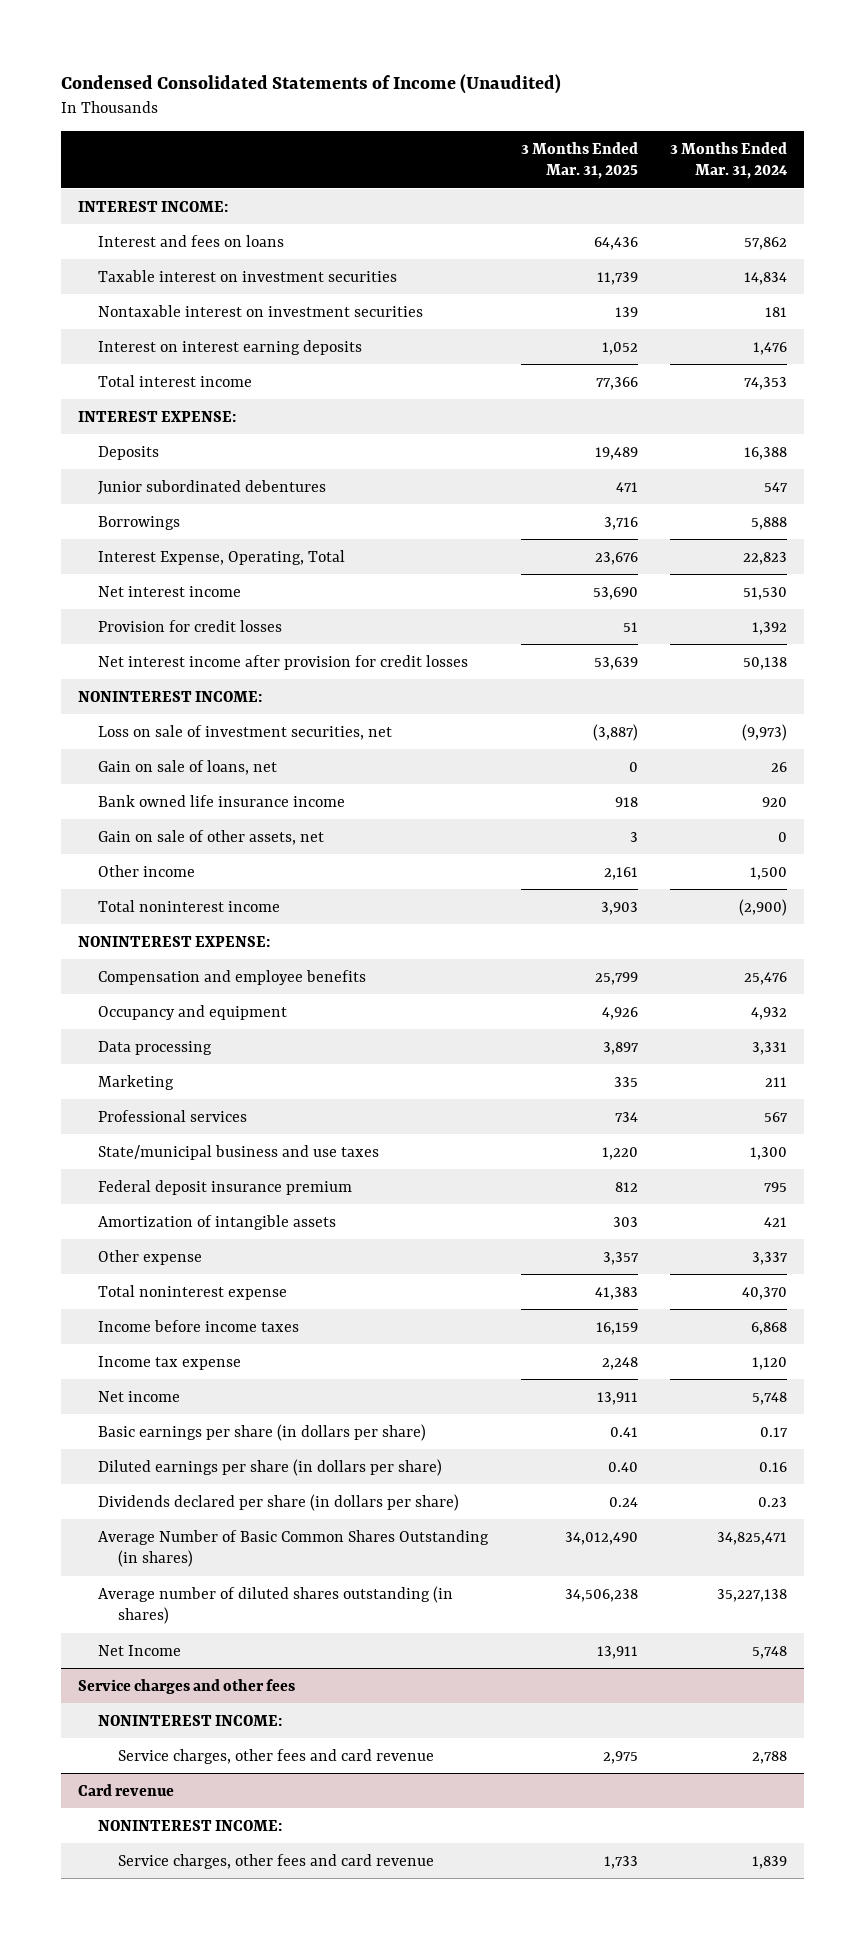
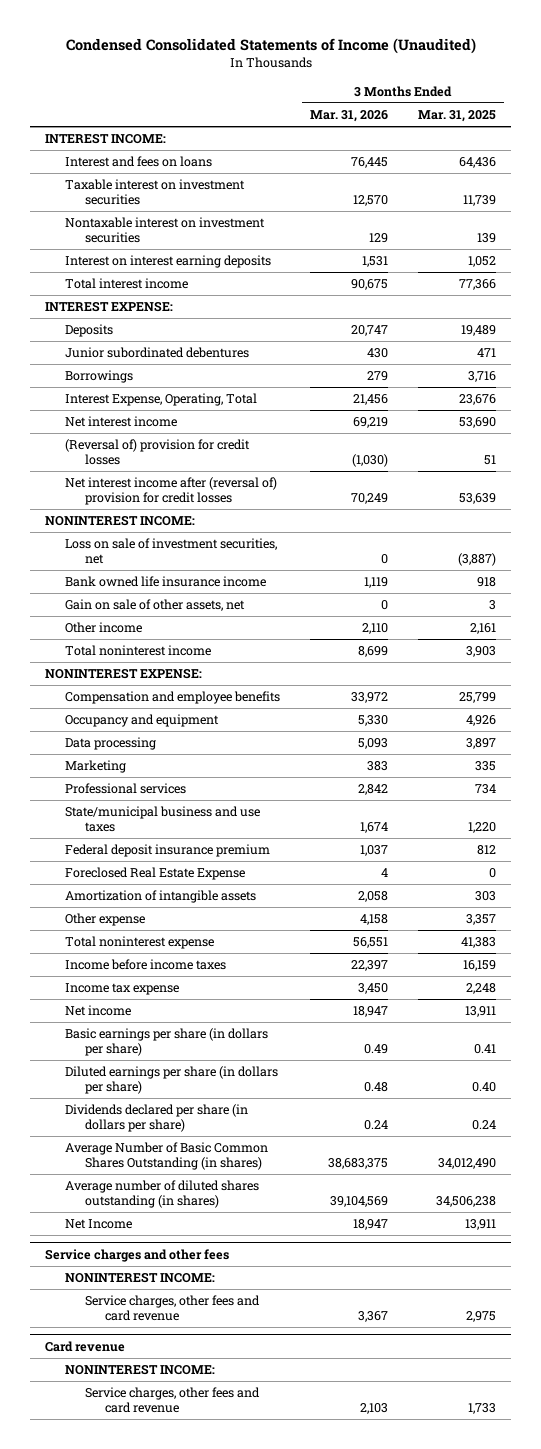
[670,141,789,180] 3 Months Ended Mar. 31, 2024 -> none
none -> [309,110,388,123] Mar. 31, 2026
[97,619,282,632] Provision for credit losses -> [64,439,250,466] (Reversal of) provision for credit losses
[97,654,468,670] Net interest income after provision for credit losses -> [64,477,277,506] Net interest income after (reversal of) provision for credit losses
[97,759,277,775] Gain on sale of loans, net -> none
none -> [64,867,245,881] Foreclosed Real Estate Expense

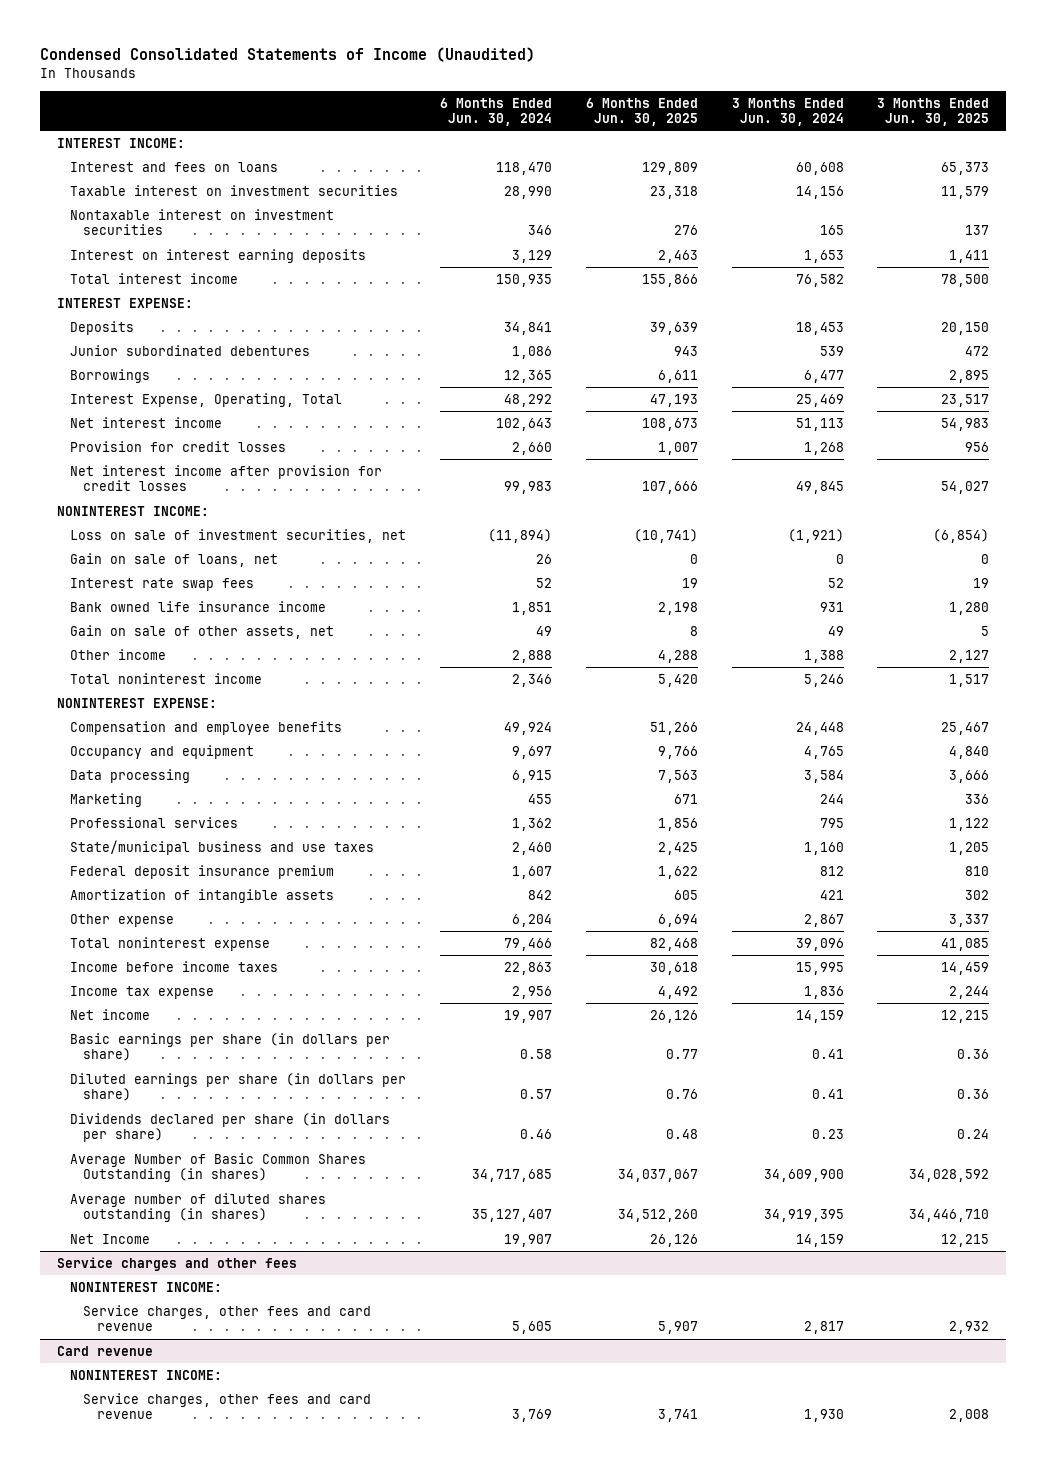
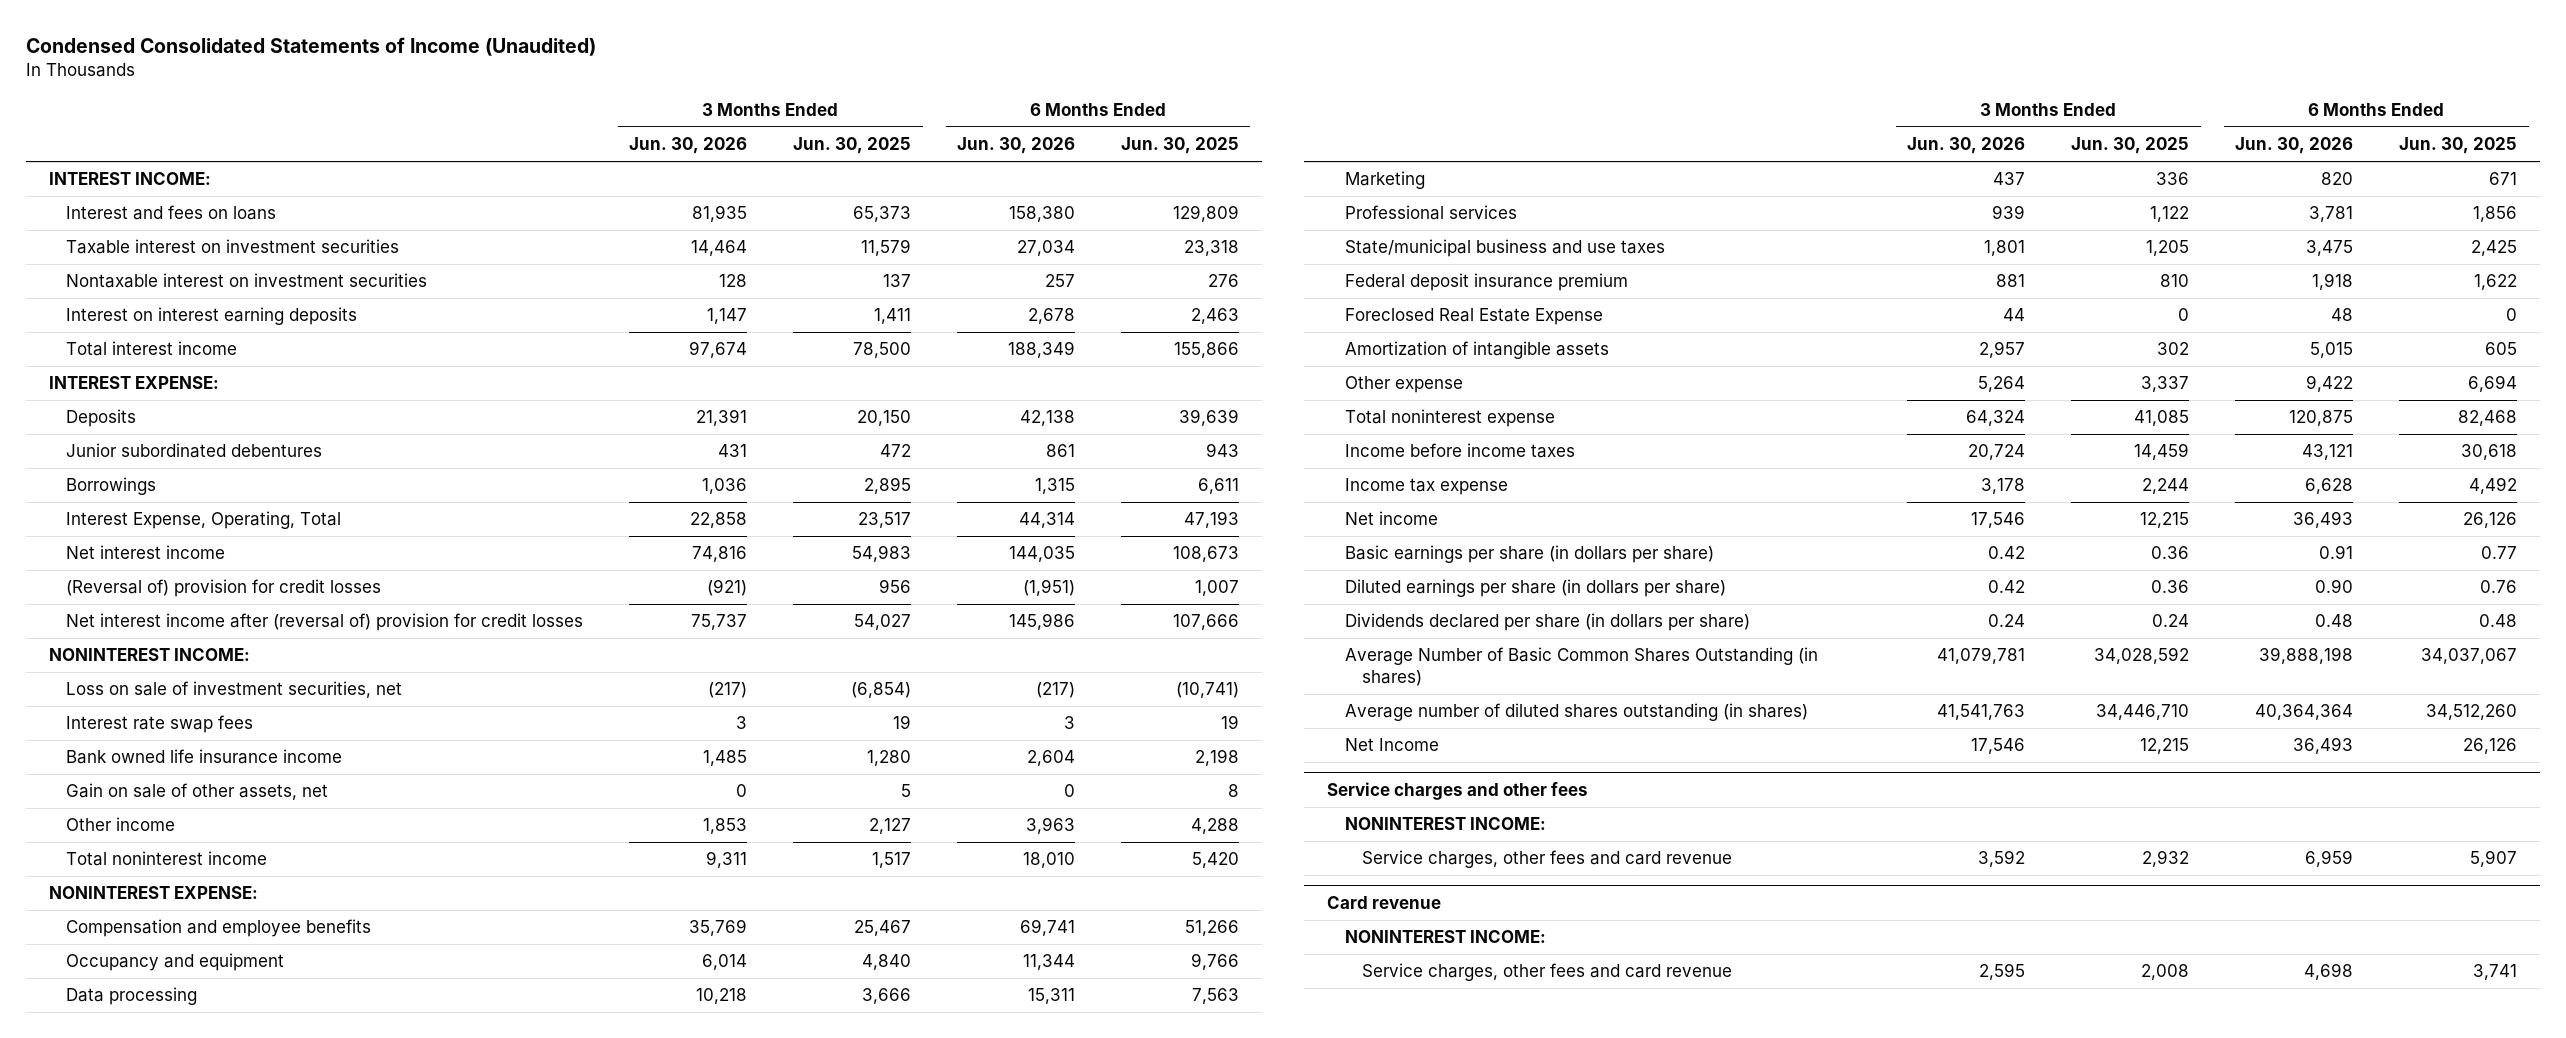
[439,97,552,127] 6 Months Ended Jun. 30, 2024 -> none
[731,97,844,127] 3 Months Ended Jun. 30, 2024 -> none
none -> [629,137,748,155] Jun. 30, 2026
none -> [957,137,1076,155] Jun. 30, 2026
[70,440,287,452] Provision for credit losses -> [66,579,382,598] (Reversal of) provision for credit losses
[70,464,383,492] Net interest income after provision for credit losses -> [66,613,584,632] Net interest income after (reversal of) provision for credit losses
[70,552,279,567] Gain on sale of loans, net -> none
none -> [1344,308,1603,326] Foreclosed Real Estate Expense

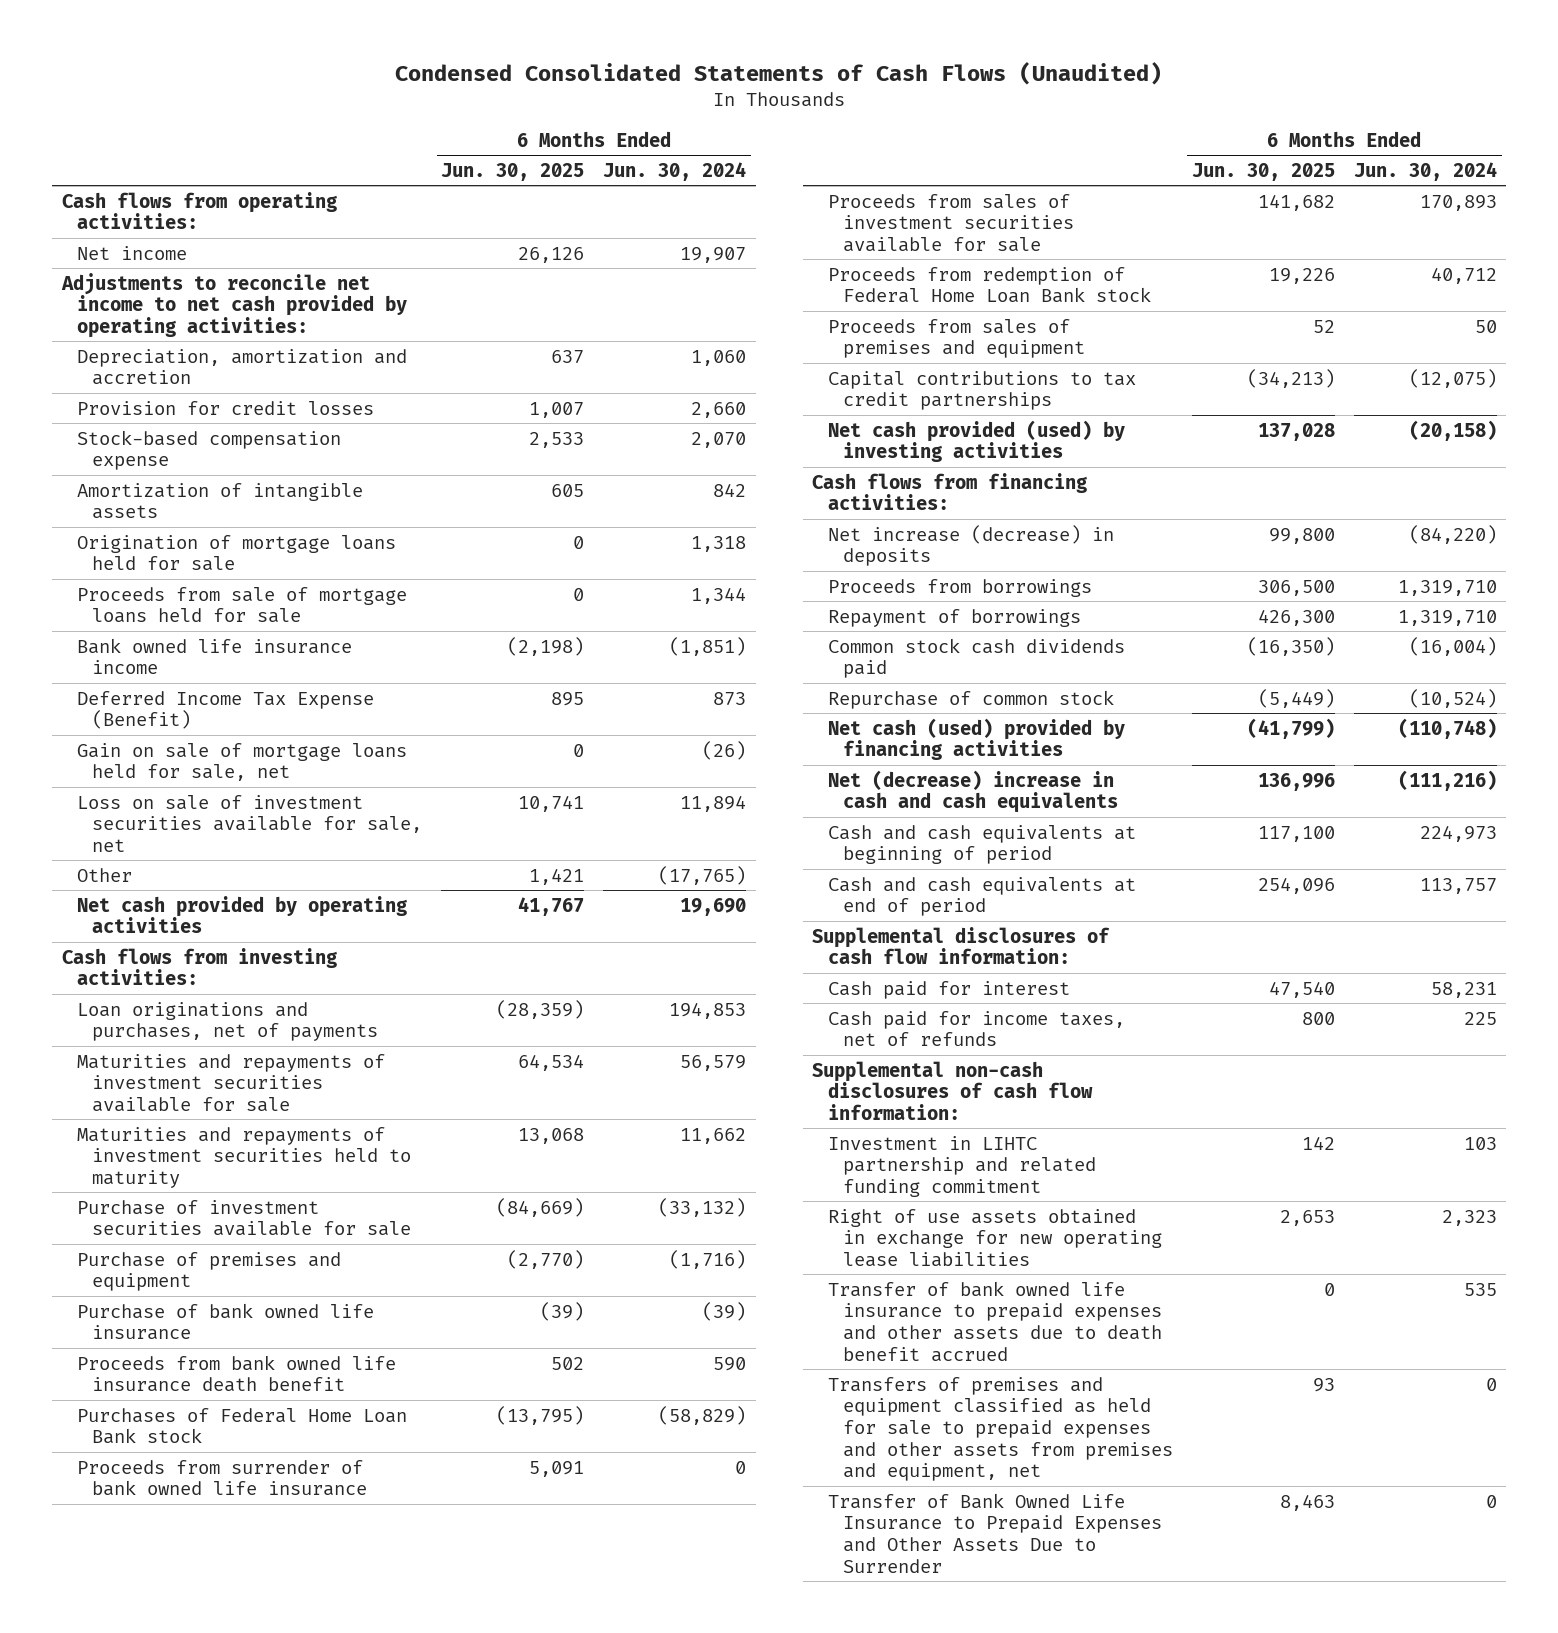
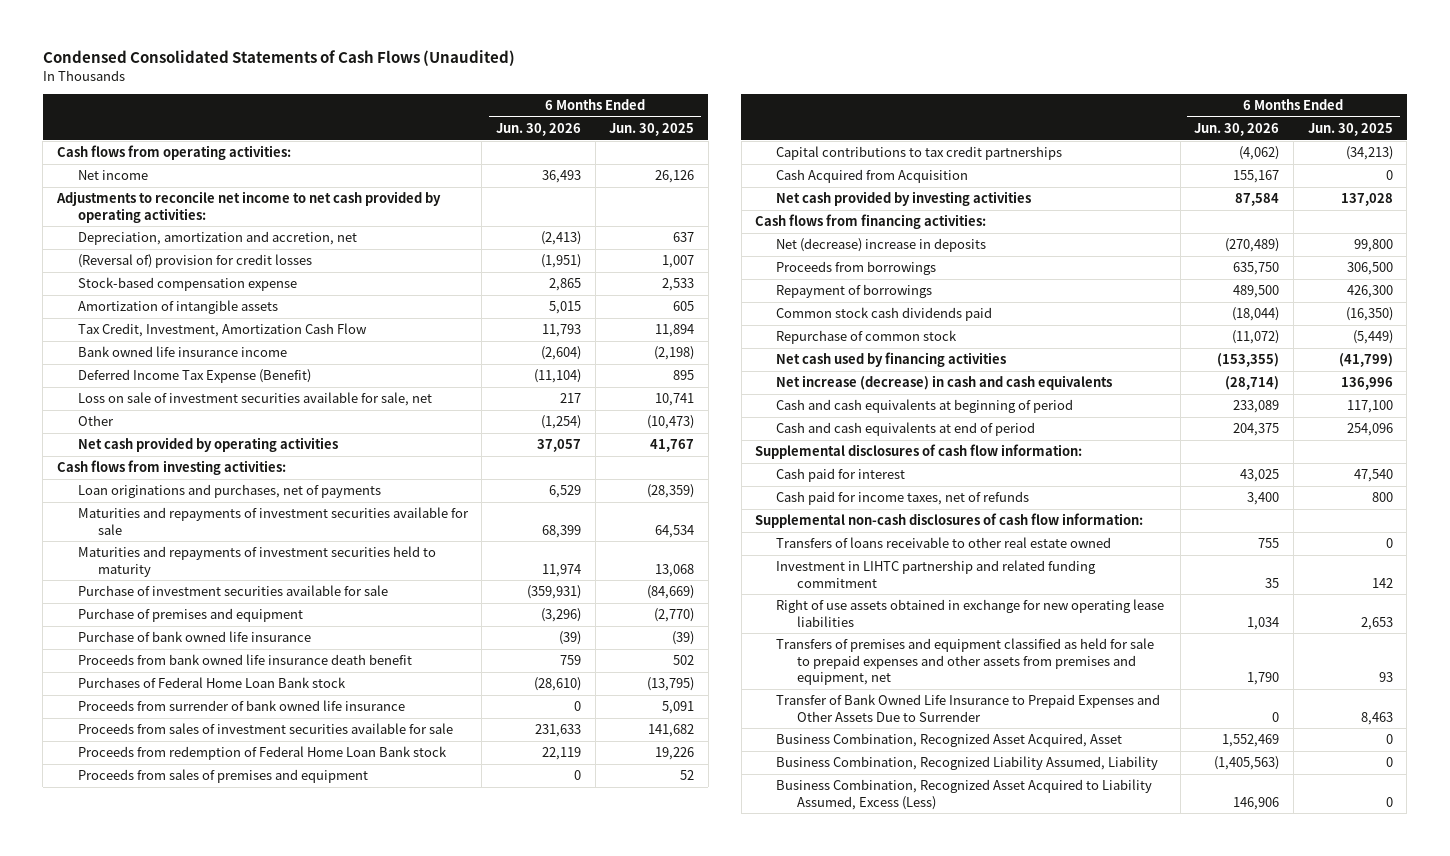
[603,161,747,181] Jun. 30, 2024 -> none
none -> [495,123,581,137] Jun. 30, 2026
[77,348,408,386] Depreciation, amortization and accretion -> [77,231,357,246] Depreciation, amortization and accretion, net
[77,400,375,415] Provision for credit losses -> [77,254,312,269] (Reversal of) provision for credit losses
[77,534,397,572] Origination of mortgage loans held for sale -> none
[77,586,408,624] Proceeds from sale of mortgage loans held for sale -> none
none -> [77,323,367,338] Tax Credit, Investment, Amortization Cash Flow
[77,742,408,782] Gain on sale of mortgage loans held for sale, net -> none
[529,867,585,885] 1,421 -> [647,415,695,430] (10,473)
none -> [775,169,968,184] Cash Acquired from Acquisition
[827,419,1125,463] Net cash provided (used) by investing activities -> [775,191,1031,207] Net cash provided by investing activities
[827,524,1114,567] Net increase (decrease) in deposits -> [775,238,986,253] Net (decrease) increase in deposits
[827,717,1125,761] Net cash (used) provided by financing activities -> [775,352,1006,368] Net cash used by financing activities
[827,769,1119,814] Net (decrease) increase in cash and cash equivalents -> [775,375,1112,391] Net increase (decrease) in cash and cash equivalents
none -> [775,537,1111,549] Transfers of loans receivable to other real estate owned
[827,1280,1163,1362] Transfer of bank owned life insurance to prepaid expenses and other assets due to death benefit accrued -> none
none -> [775,733,1122,748] Business Combination, Recognized Asset Acquired, Asset
none -> [775,756,1158,771] Business Combination, Recognized Liability Assumed, Liability
none -> [775,779,1152,810] Business Combination, Recognized Asset Acquired to Liability Assumed, Excess (Less)

